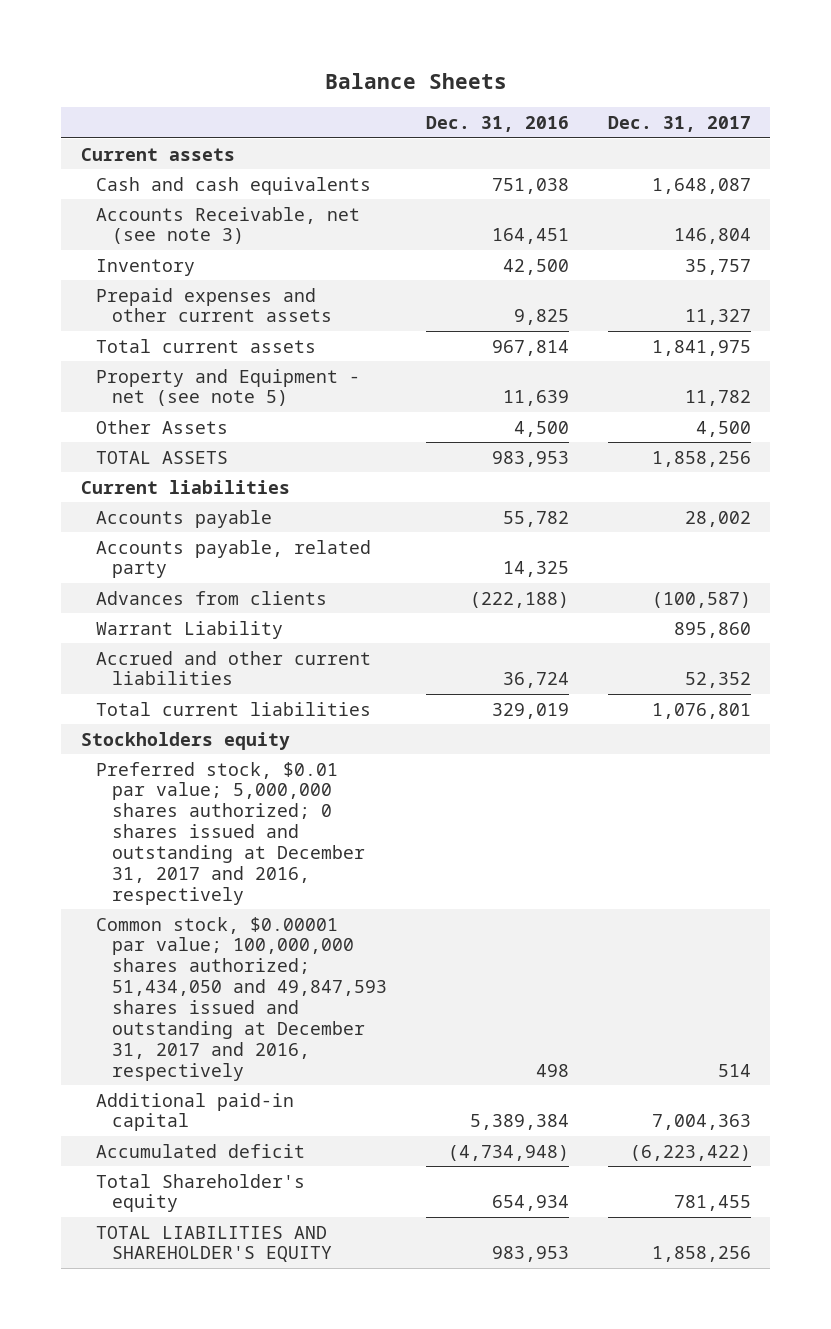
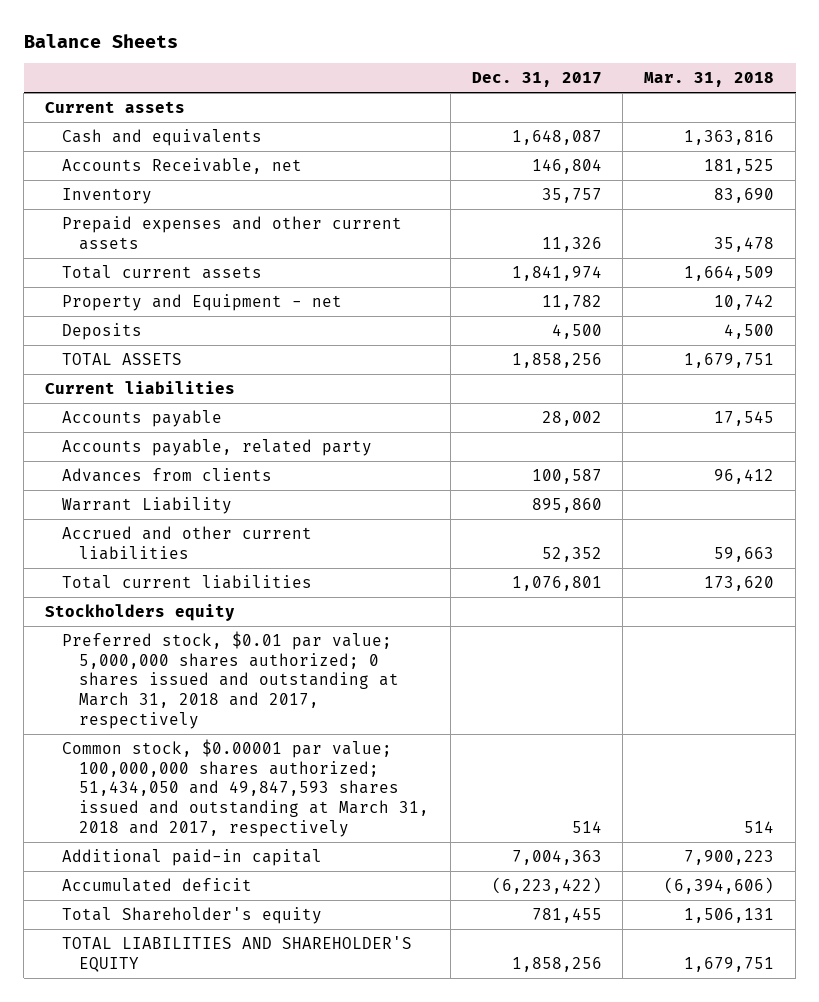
[425,115,569,132] Dec. 31, 2016 -> none
none -> [644,72,775,88] Mar. 31, 2018
[96,176,372,195] Cash and cash equivalents -> [61,128,262,146] Cash and equivalents
[96,206,361,245] Accounts Receivable, net (see note 3) -> [61,157,302,174] Accounts Receivable, net
[96,419,229,434] Other Assets -> none
[684,309,751,326] 11,327 -> [541,236,602,252] 11,326
[651,339,751,356] 1,841,975 -> [511,265,602,281] 1,841,974
[96,368,361,407] Property and Equipment - net (see note 5) -> [61,293,342,311] Property and Equipment - net
none -> [61,322,142,340] Deposits
[651,591,751,608] (100,587) -> [531,468,602,484] 100,587
[96,761,366,905] Preferred stock, $0.01 par value; 5,000,000 shares authorized; 0 shares issued and outstanding at December 31, 2017 and 2016, respectively -> [61,630,399,729] Preferred stock, $0.01 par value; 5,000,000 shares authorized; 0 shares issued and outstanding at March 31, 2018 and 2017, respectively
[96,916,388,1081] Common stock, $0.00001 par value; 100,000,000 shares authorized; 51,434,050 and 49,847,593 shares issued and outstanding at December 31, 2017 and 2016, respectively -> [61,738,429,837] Common stock, $0.00001 par value; 100,000,000 shares authorized; 51,434,050 and 49,847,593 shares issued and outstanding at March 31, 2018 and 2017, respectively

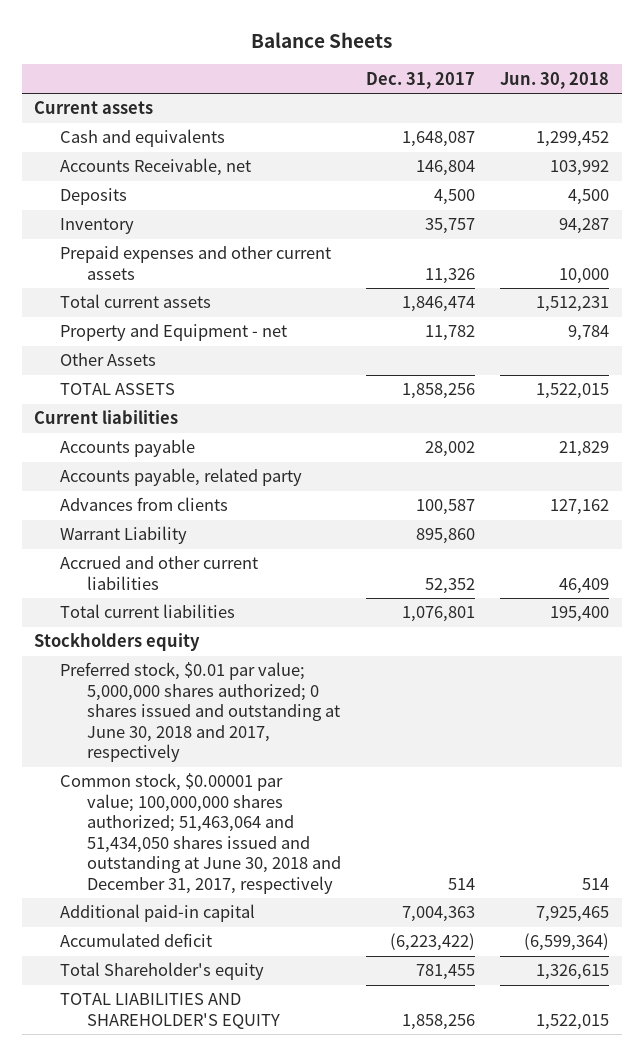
[644,72,775,88] Mar. 31, 2018 -> none
none -> [500,71,610,89] Jun. 30, 2018
[61,322,142,340] Deposits -> [60,188,128,206] Deposits
[511,265,602,281] 1,841,974 -> [401,296,475,313] 1,846,474
none -> [60,353,157,367] Other Assets
[61,630,399,729] Preferred stock, $0.01 par value; 5,000,000 shares authorized; 0 shares issued and outstanding at March 31, 2018 and 2017, respectively -> [60,662,340,763] Preferred stock, $0.01 par value; 5,000,000 shares authorized; 0 shares issued and outstanding at June 30, 2018 and 2017, respectively
[61,738,429,837] Common stock, $0.00001 par value; 100,000,000 shares authorized; 51,434,050 and 49,847,593 shares issued and outstanding at March 31, 2018 and 2017, respectively -> [60,773,341,894] Common stock, $0.00001 par value; 100,000,000 shares authorized; 51,463,064 and 51,434,050 shares issued and outstanding at June 30, 2018 and December 31, 2017, respectively

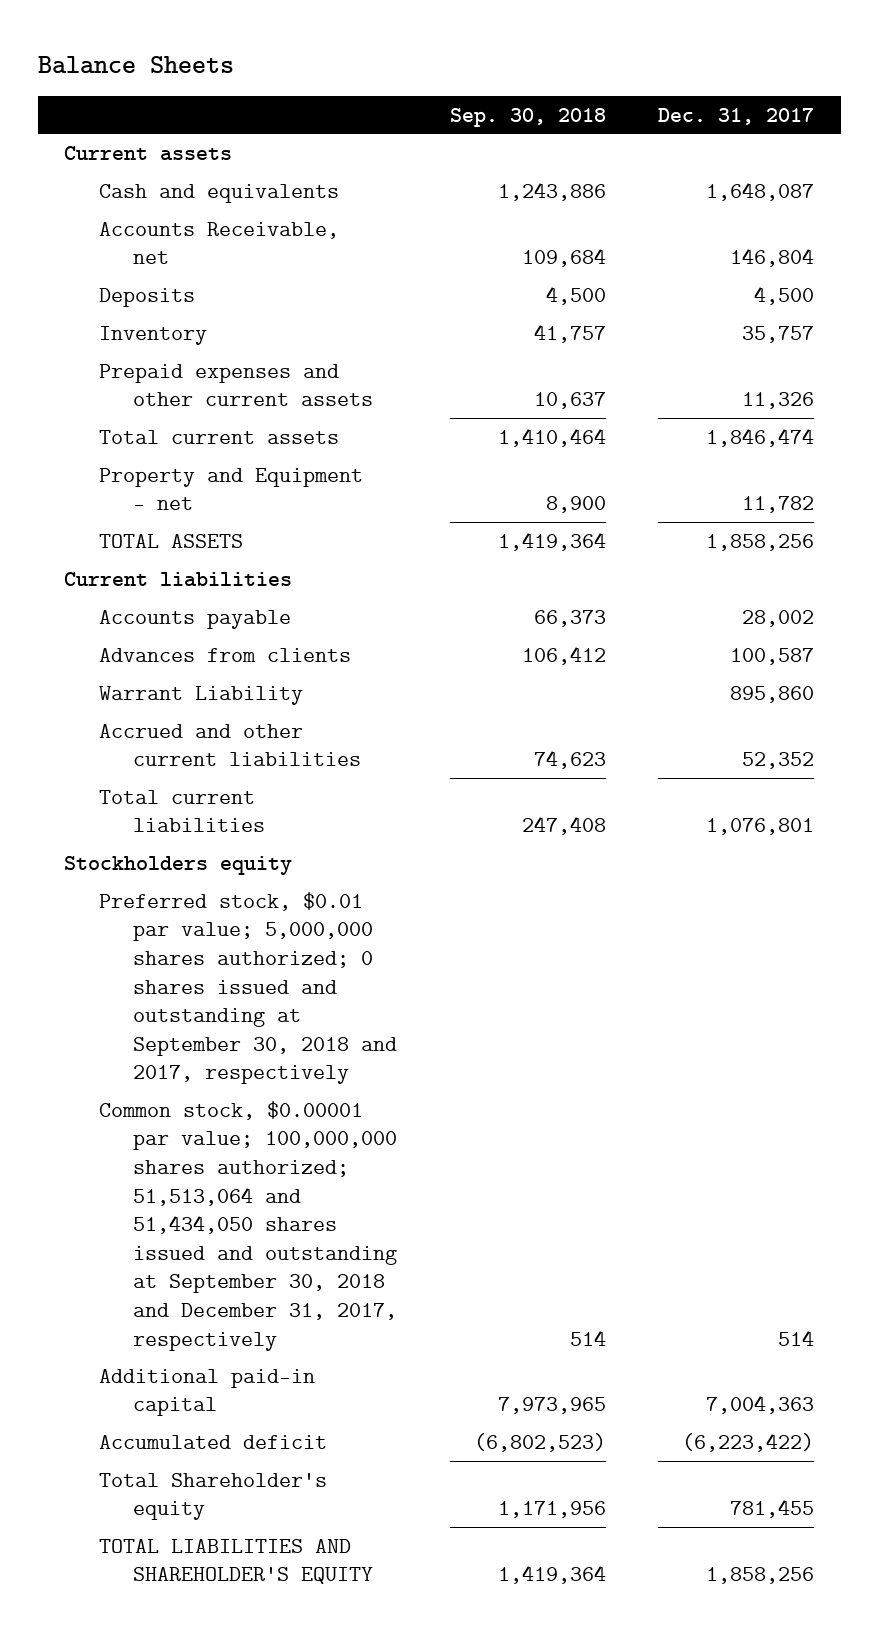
[500,71,610,89] Jun. 30, 2018 -> none
none -> [449,107,606,127] Sep. 30, 2018
[60,353,157,367] Other Assets -> none
[60,468,303,487] Accounts payable, related party -> none
[60,662,340,763] Preferred stock, $0.01 par value; 5,000,000 shares authorized; 0 shares issued and outstanding at June 30, 2018 and 2017, respectively -> [98,891,398,1085] Preferred stock, $0.01 par value; 5,000,000 shares authorized; 0 shares issued and outstanding at September 30, 2018 and 2017, respectively
[60,773,341,894] Common stock, $0.00001 par value; 100,000,000 shares authorized; 51,463,064 and 51,434,050 shares issued and outstanding at June 30, 2018 and December 31, 2017, respectively -> [98,1100,398,1351] Common stock, $0.00001 par value; 100,000,000 shares authorized; 51,513,064 and 51,434,050 shares issued and outstanding at September 30, 2018 and December 31, 2017, respectively

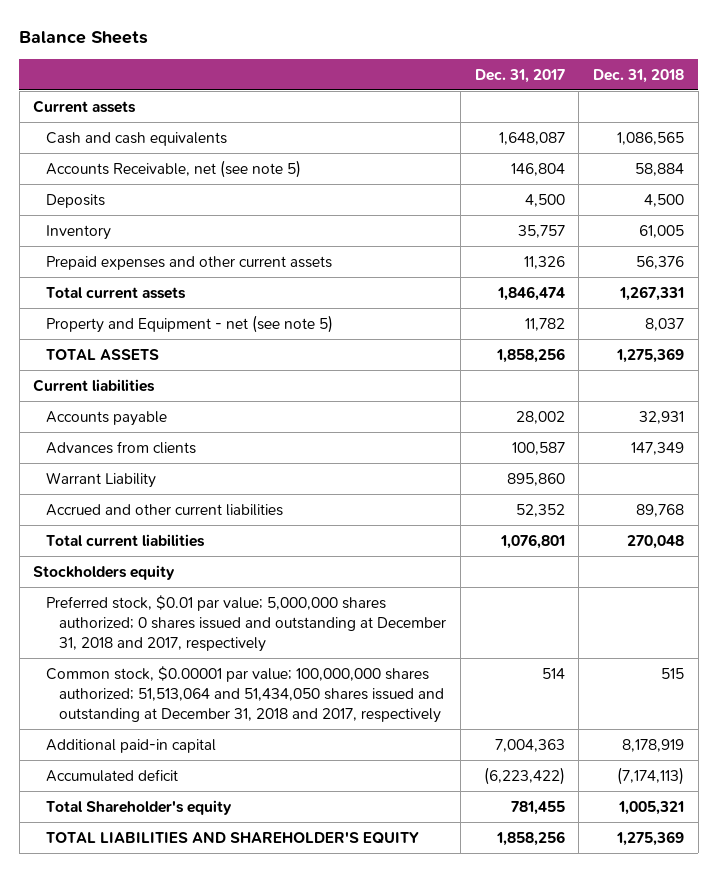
[449,107,606,127] Sep. 30, 2018 -> none
none -> [592,68,684,83] Dec. 31, 2018
[98,183,339,203] Cash and equivalents -> [46,131,228,146] Cash and cash equivalents
[98,221,339,265] Accounts Receivable, net -> [46,159,302,178] Accounts Receivable, net (see note 5)
[98,467,363,511] Property and Equipment - net -> [46,314,334,333] Property and Equipment - net (see note 5)
[98,891,398,1085] Preferred stock, $0.01 par value; 5,000,000 shares authorized; 0 shares issued and outstanding at September 30, 2018 and 2017, respectively -> [46,594,447,653] Preferred stock, $0.01 par value; 5,000,000 shares authorized; 0 shares issued and outstanding at December 31, 2018 and 2017, respectively
[98,1100,398,1351] Common stock, $0.00001 par value; 100,000,000 shares authorized; 51,513,064 and 51,434,050 shares issued and outstanding at September 30, 2018 and December 31, 2017, respectively -> [46,665,445,724] Common stock, $0.00001 par value; 100,000,000 shares authorized; 51,513,064 and 51,434,050 shares issued and outstanding at December 31, 2018 and 2017, respectively

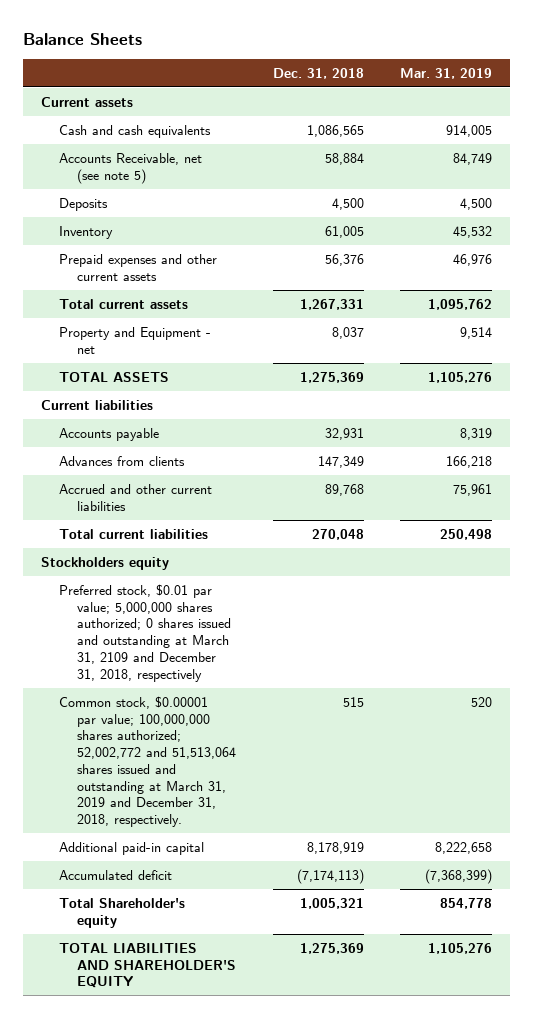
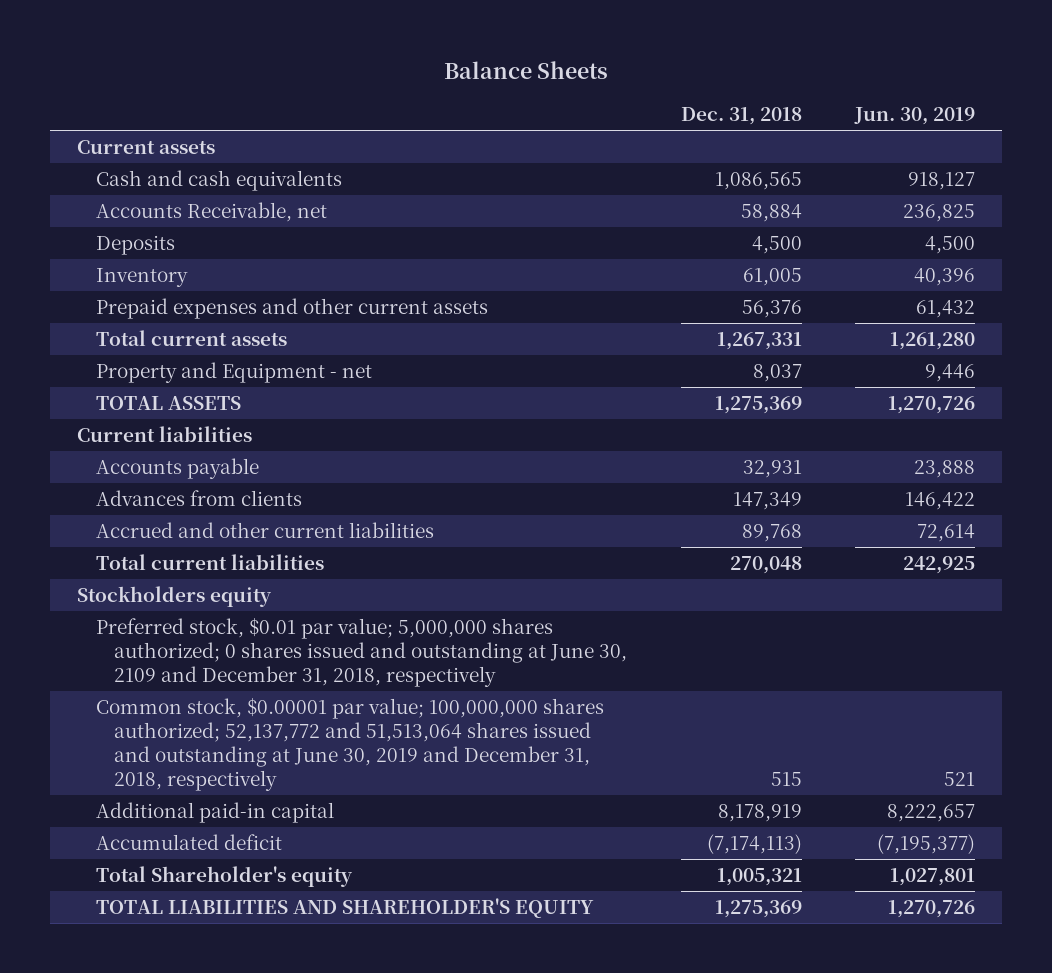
[399,67,492,79] Mar. 31, 2019 -> none
none -> [854,107,976,126] Jun. 30, 2019
[59,152,203,184] Accounts Receivable, net (see note 5) -> [95,201,327,222] Accounts Receivable, net
[59,583,232,682] Preferred stock, $0.01 par value; 5,000,000 shares authorized; 0 shares issued and outstanding at March 31, 2109 and December 31, 2018, respectively -> [95,617,628,687] Preferred stock, $0.01 par value; 5,000,000 shares authorized; 0 shares issued and outstanding at June 30, 2109 and December 31, 2018, respectively
[59,695,237,827] Common stock, $0.00001 par value; 100,000,000 shares authorized; 52,002,772 and 51,513,064 shares issued and outstanding at March 31, 2019 and December 31, 2018, respectively. -> [95,697,604,791] Common stock, $0.00001 par value; 100,000,000 shares authorized; 52,137,772 and 51,513,064 shares issued and outstanding at June 30, 2019 and December 31, 2018, respectively

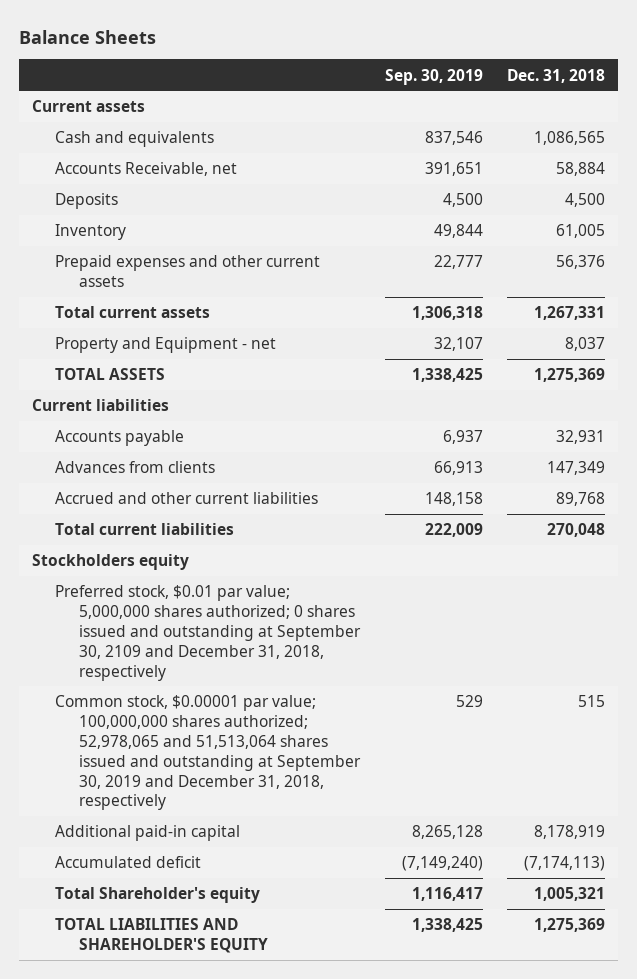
[854,107,976,126] Jun. 30, 2019 -> none
none -> [384,68,483,85] Sep. 30, 2019
[95,169,342,191] Cash and cash equivalents -> [55,131,215,148] Cash and equivalents
[95,617,628,687] Preferred stock, $0.01 par value; 5,000,000 shares authorized; 0 shares issued and outstanding at June 30, 2109 and December 31, 2018, respectively -> [55,585,361,681] Preferred stock, $0.01 par value; 5,000,000 shares authorized; 0 shares issued and outstanding at September 30, 2109 and December 31, 2018, respectively
[95,697,604,791] Common stock, $0.00001 par value; 100,000,000 shares authorized; 52,137,772 and 51,513,064 shares issued and outstanding at June 30, 2019 and December 31, 2018, respectively -> [55,695,361,811] Common stock, $0.00001 par value; 100,000,000 shares authorized; 52,978,065 and 51,513,064 shares issued and outstanding at September 30, 2019 and December 31, 2018, respectively

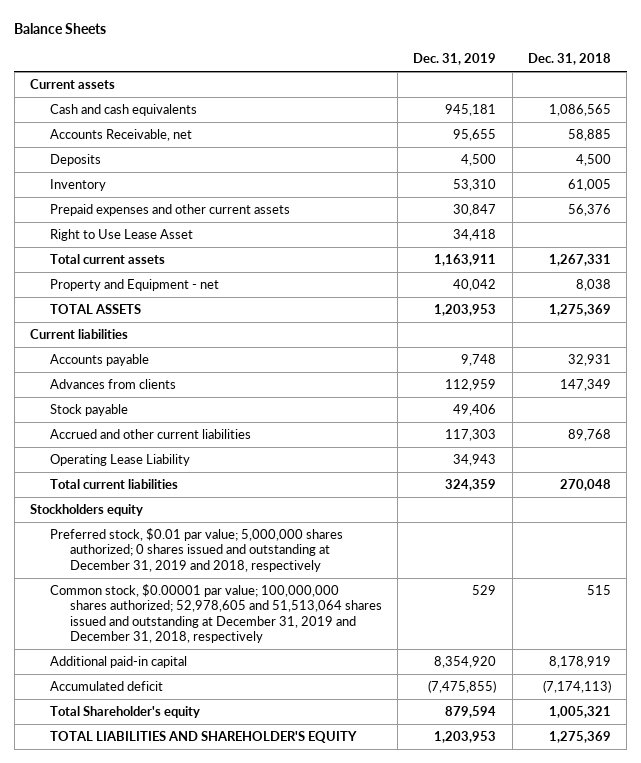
[384,68,483,85] Sep. 30, 2019 -> none
none -> [413,53,497,66] Dec. 31, 2019
[55,131,215,148] Cash and equivalents -> [49,104,197,117] Cash and cash equivalents
[556,162,606,177] 58,884 -> [567,129,611,142] 58,885
none -> [49,229,193,242] Right to Use Lease Asset
[565,337,606,352] 8,037 -> [575,279,611,292] 8,038
none -> [49,404,128,417] Stock payable
none -> [49,454,190,467] Operating Lease Liability
[55,585,361,681] Preferred stock, $0.01 par value; 5,000,000 shares authorized; 0 shares issued and outstanding at September 30, 2109 and December 31, 2018, respectively -> [49,528,343,572] Preferred stock, $0.01 par value; 5,000,000 shares authorized; 0 shares issued and outstanding at December 31, 2019 and 2018, respectively
[55,695,361,811] Common stock, $0.00001 par value; 100,000,000 shares authorized; 52,978,065 and 51,513,064 shares issued and outstanding at September 30, 2019 and December 31, 2018, respectively -> [49,584,382,643] Common stock, $0.00001 par value; 100,000,000 shares authorized; 52,978,605 and 51,513,064 shares issued and outstanding at December 31, 2019 and December 31, 2018, respectively

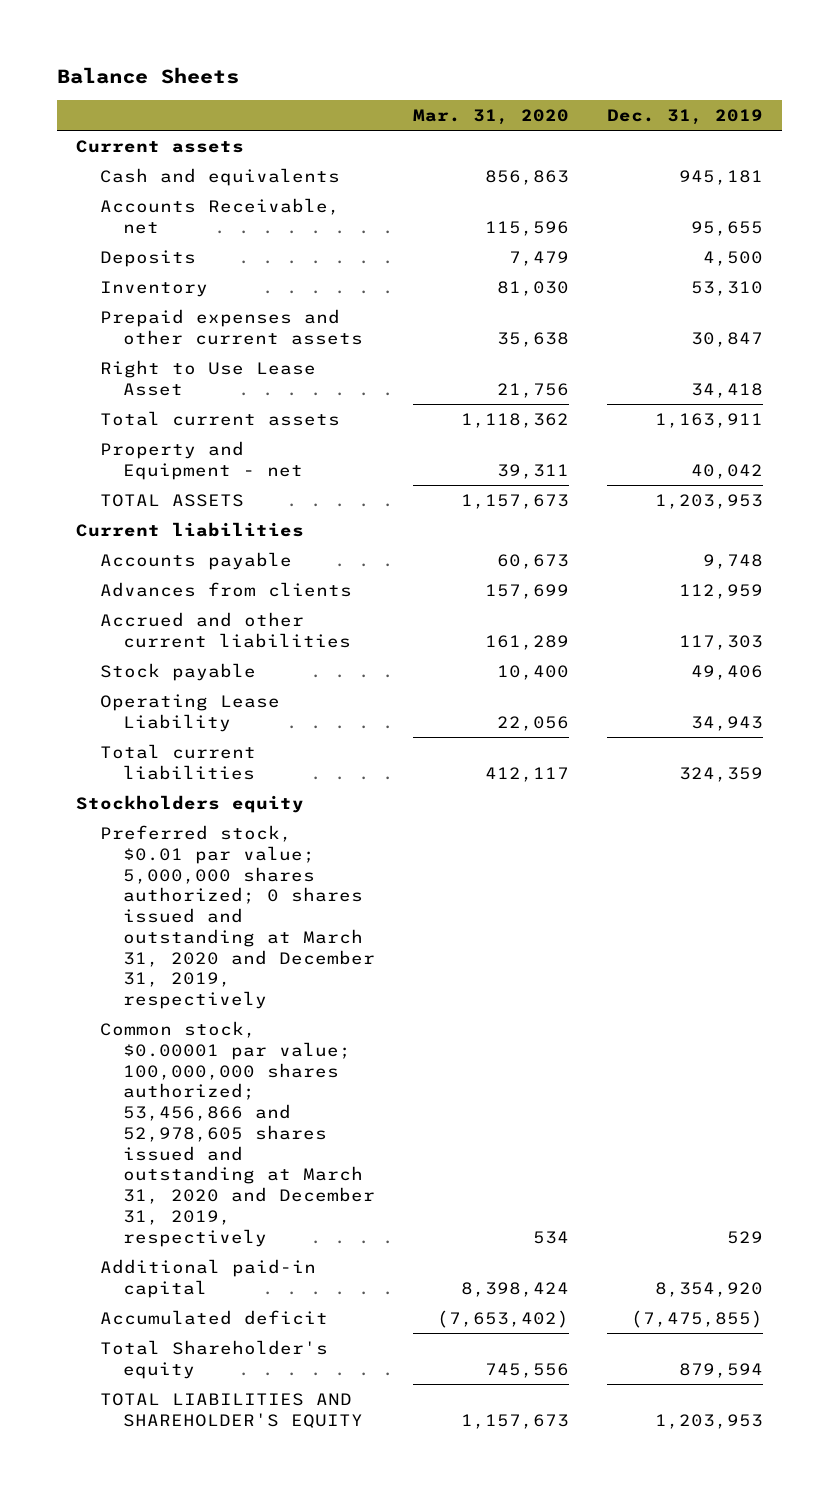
[527,53,611,66] Dec. 31, 2018 -> none
none -> [412,108,569,125] Mar. 31, 2020
[49,104,197,117] Cash and cash equivalents -> [99,168,340,187] Cash and equivalents
[49,404,128,417] Stock payable -> [99,663,256,682] Stock payable
[49,528,343,572] Preferred stock, $0.01 par value; 5,000,000 shares authorized; 0 shares issued and outstanding at December 31, 2019 and 2018, respectively -> [99,825,375,1010] Preferred stock, $0.01 par value; 5,000,000 shares authorized; 0 shares issued and outstanding at March 31, 2020 and December 31, 2019, respectively
[49,584,382,643] Common stock, $0.00001 par value; 100,000,000 shares authorized; 52,978,605 and 51,513,064 shares issued and outstanding at December 31, 2019 and December 31, 2018, respectively -> [99,1021,375,1247] Common stock, $0.00001 par value; 100,000,000 shares authorized; 53,456,866 and 52,978,605 shares issued and outstanding at March 31, 2020 and December 31, 2019, respectively

